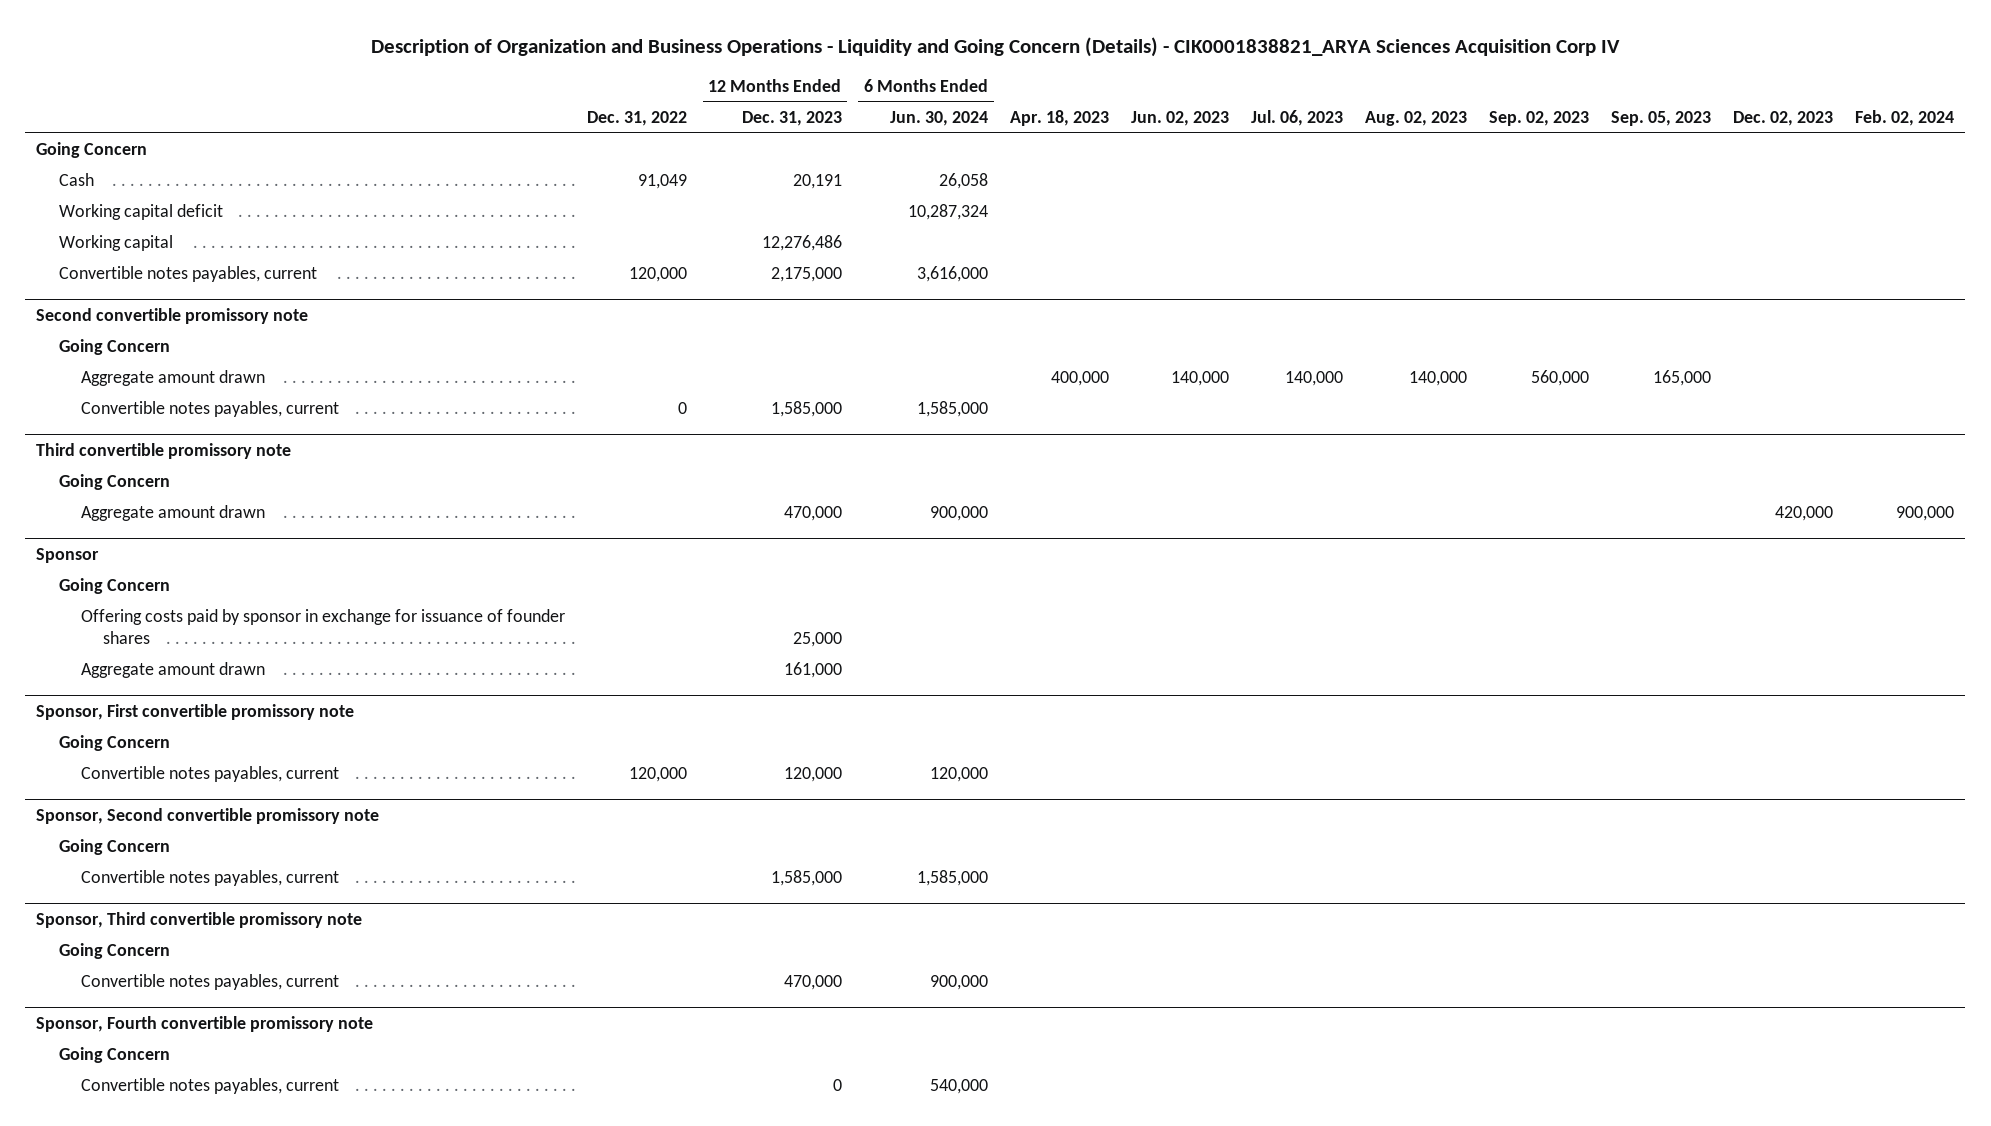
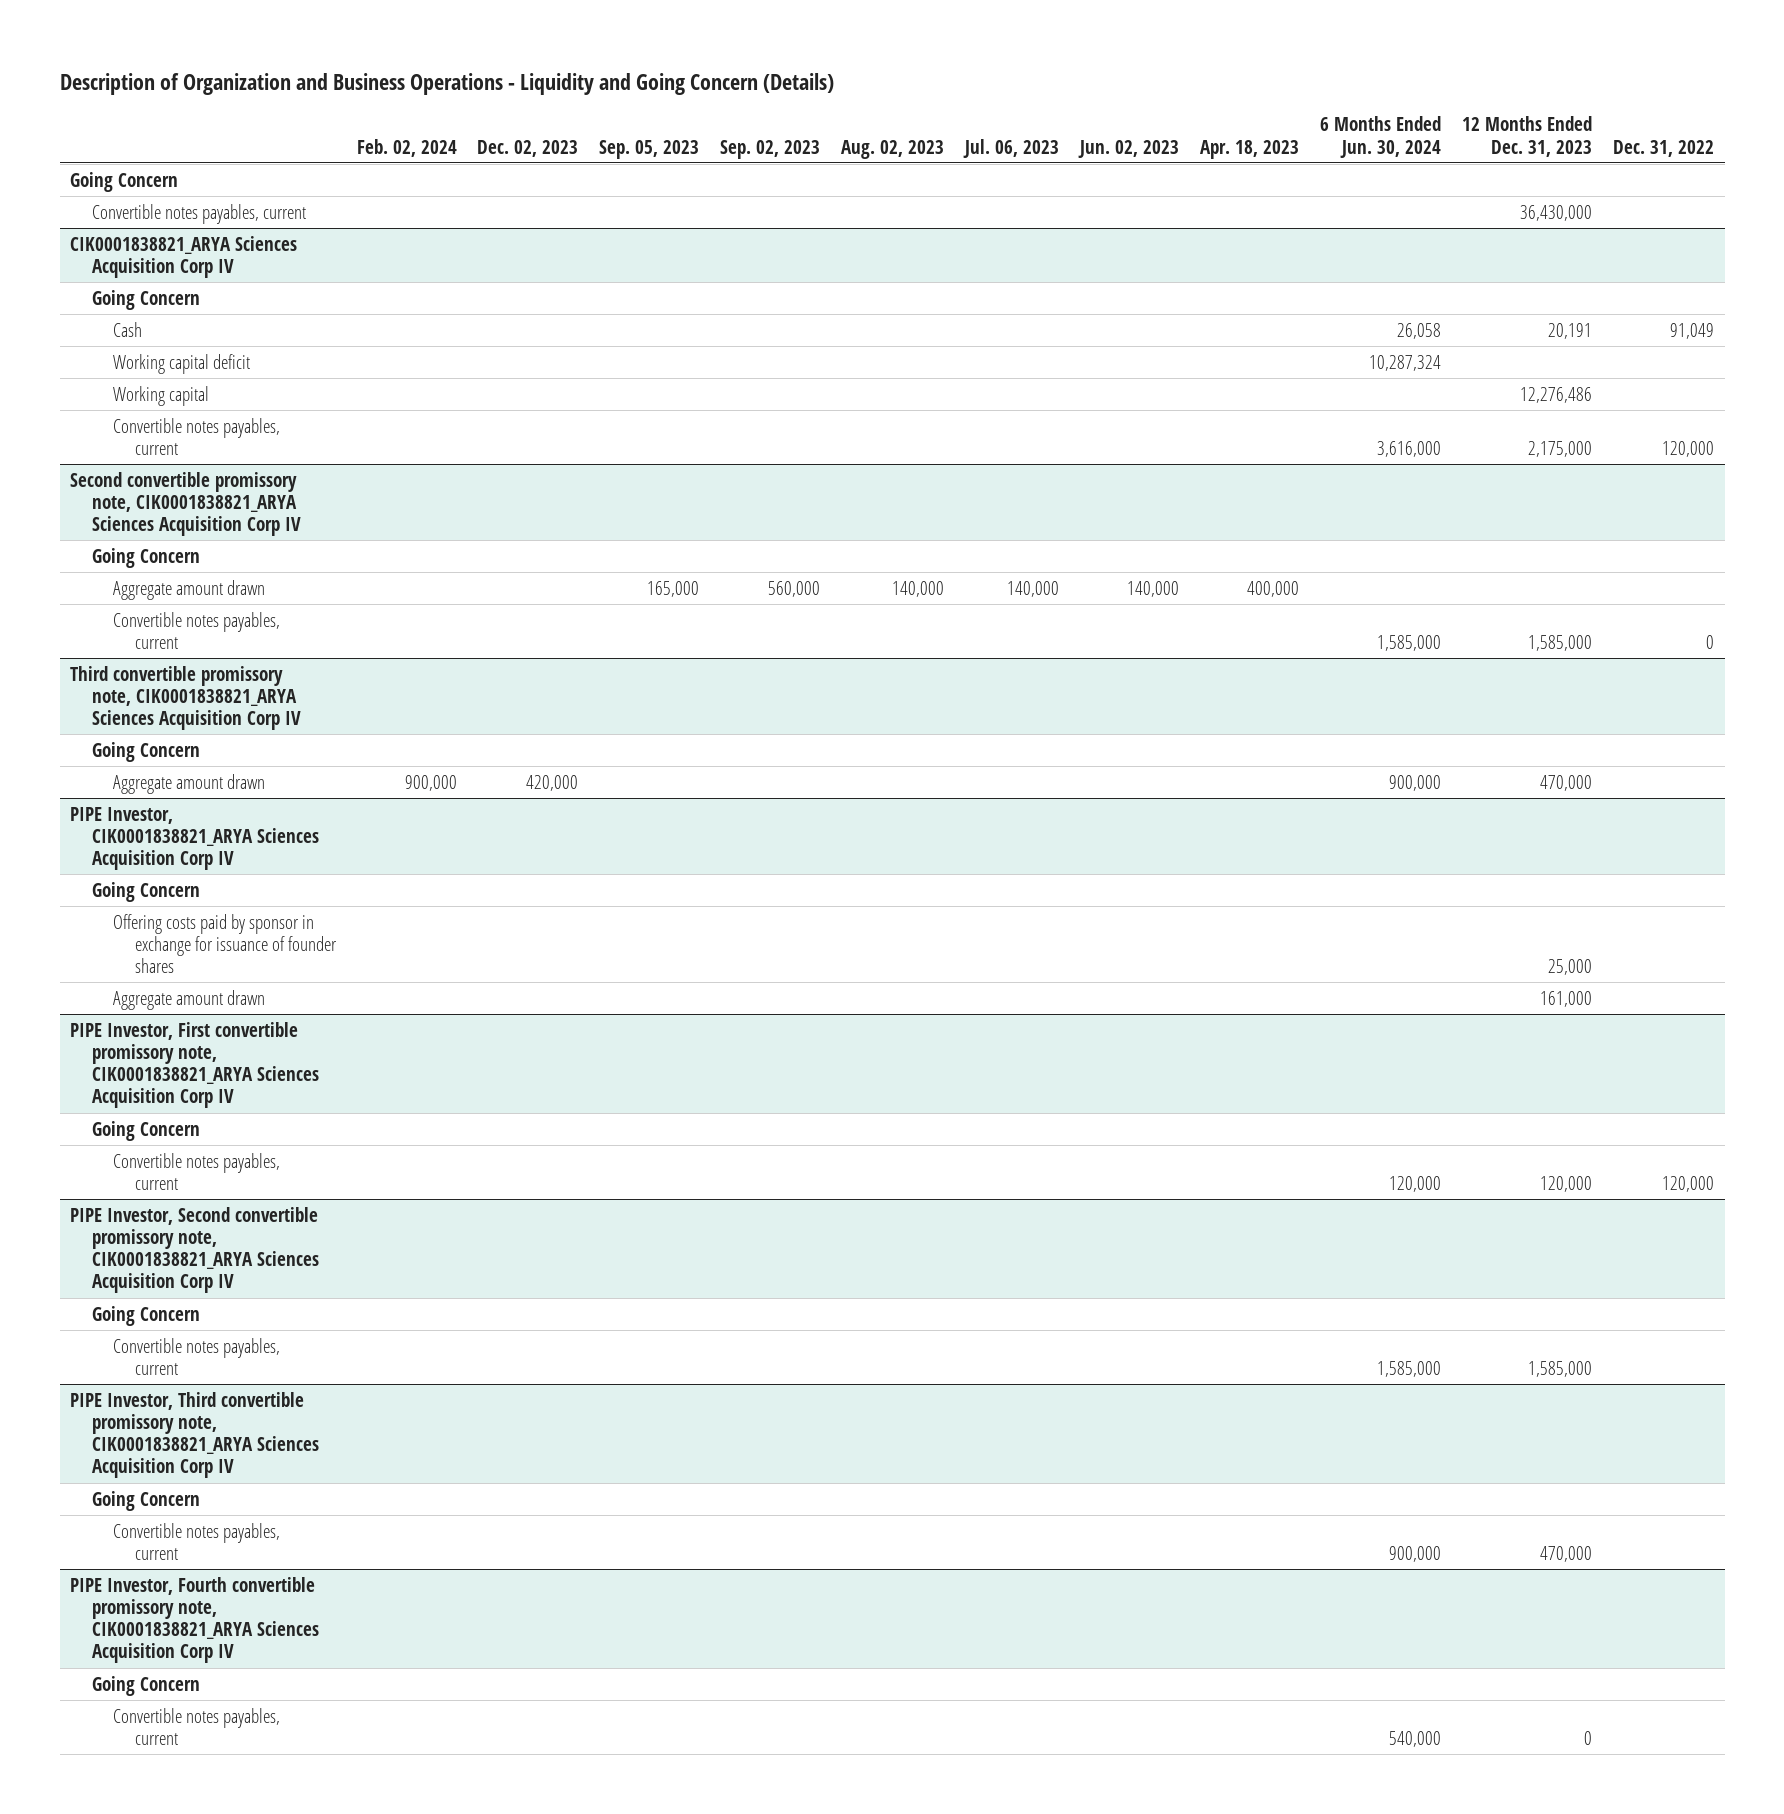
[371,37,1621,58] Description of Organization and Business Operations - Liquidity and Going Concern (Details) - CIK0001838821_ARYA Sciences Acquisition Corp IV -> [59,72,834,95] Description of Organization and Business Operations - Liquidity and Going Concern (Details)
none -> [91,203,306,224] Convertible notes payables, current
none -> [70,235,298,279] CIK0001838821_ARYA Sciences Acquisition Corp IV
none -> [91,289,200,310] Going Concern
[36,308,309,325] Second convertible promissory note -> none
none -> [70,471,301,537] Second convertible promissory note, CIK0001838821_ARYA Sciences Acquisition Corp IV
[36,443,292,460] Third convertible promissory note -> none
none -> [70,665,301,731] Third convertible promissory note, CIK0001838821_ARYA Sciences Acquisition Corp IV
[36,548,100,564] Sponsor -> none
none -> [70,806,319,871] PIPE Investor, CIK0001838821_ARYA Sciences Acquisition Corp IV
[36,704,355,721] Sponsor, First convertible promissory note -> none
none -> [70,1021,319,1109] PIPE Investor, First convertible promissory note, CIK0001838821_ARYA Sciences Acquisition Corp IV
[36,808,380,825] Sponsor, Second convertible promissory note -> none
none -> [70,1206,319,1294] PIPE Investor, Second convertible promissory note, CIK0001838821_ARYA Sciences Acquisition Corp IV
[36,912,363,929] Sponsor, Third convertible promissory note -> none
none -> [70,1391,319,1479] PIPE Investor, Third convertible promissory note, CIK0001838821_ARYA Sciences Acquisition Corp IV
[36,1016,374,1033] Sponsor, Fourth convertible promissory note -> none
none -> [70,1576,319,1664] PIPE Investor, Fourth convertible promissory note, CIK0001838821_ARYA Sciences Acquisition Corp IV

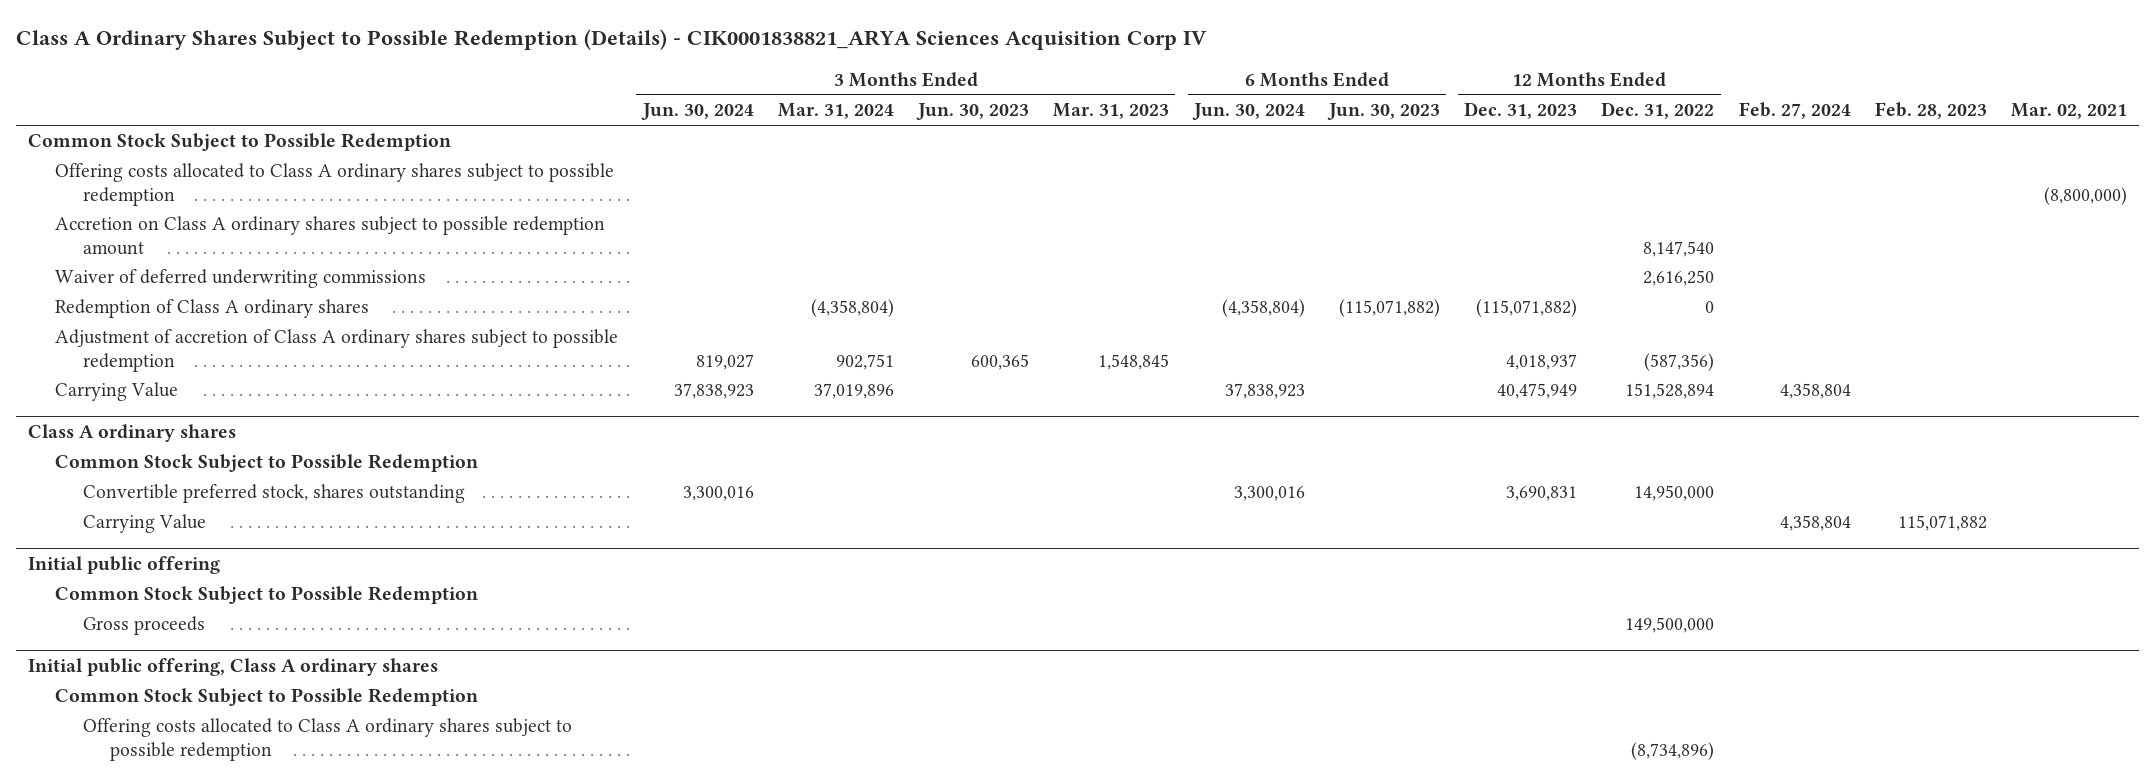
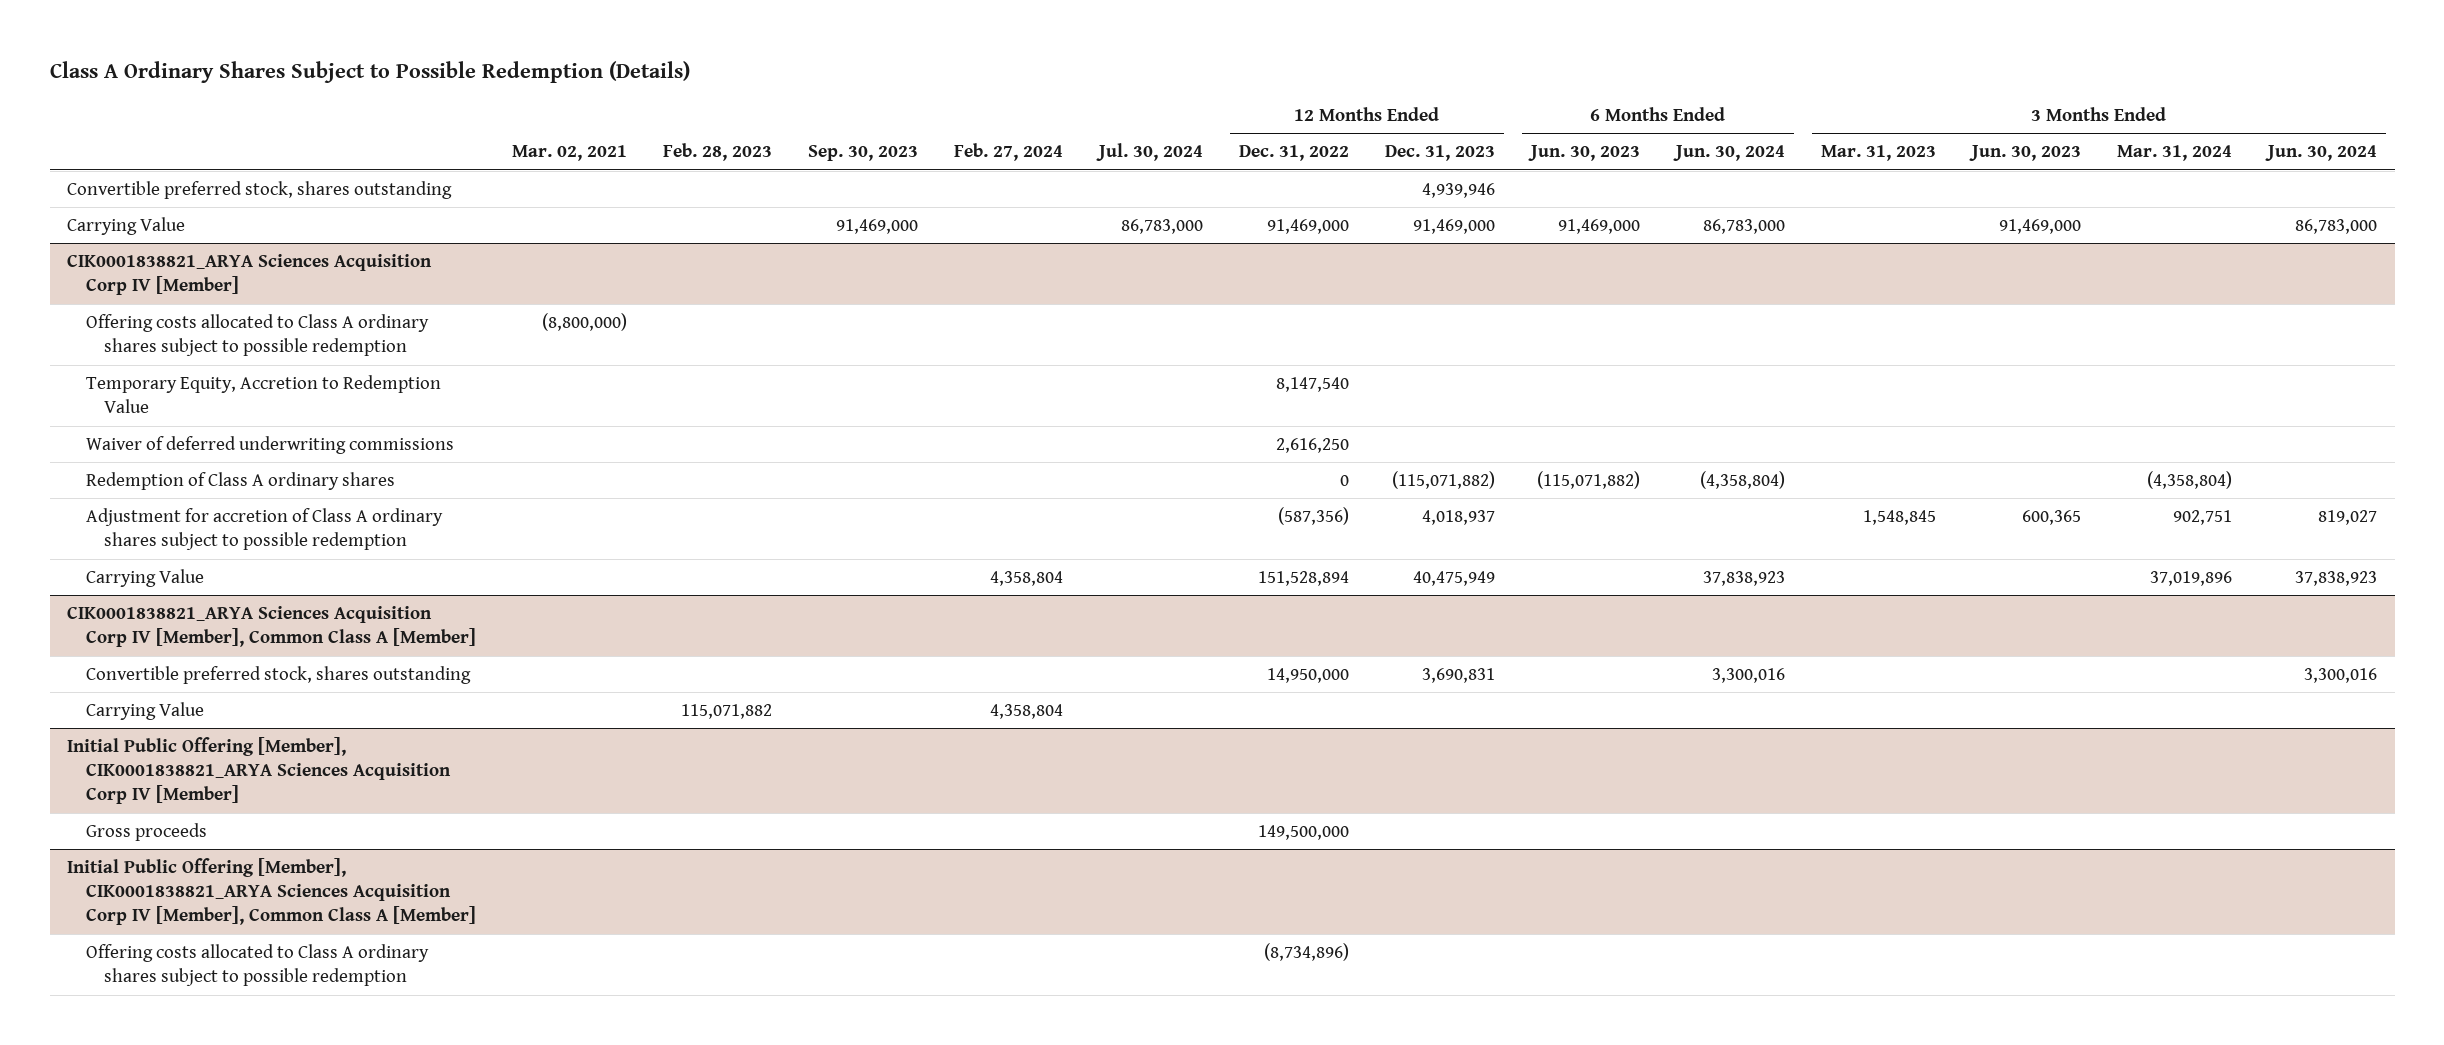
[15,29,1207,51] Class A Ordinary Shares Subject to Possible Redemption (Details) - CIK0001838821_ARYA Sciences Acquisition Corp IV -> [49,61,690,84] Class A Ordinary Shares Subject to Possible Redemption (Details)
none -> [807,145,918,162] Sep. 30, 2023
none -> [1095,143,1203,162] Jul. 30, 2024
[27,133,451,152] Common Stock Subject to Possible Redemption -> none
none -> [67,180,453,199] Convertible preferred stock, shares outstanding
none -> [67,216,186,235] Carrying Value
none -> [67,253,433,296] CIK0001838821_ARYA Sciences Acquisition Corp IV [Member]
[55,216,606,255] Accretion on Class A ordinary shares subject to possible redemption amount -> [85,374,441,414] Temporary Equity, Accretion to Redemption Value
[55,329,619,372] Adjustment of accretion of Class A ordinary shares subject to possible redemption -> [85,507,443,551] Adjustment for accretion of Class A ordinary shares subject to possible redemption
[27,423,236,442] Class A ordinary shares -> none
[55,454,479,473] Common Stock Subject to Possible Redemption -> none
none -> [67,605,476,648] CIK0001838821_ARYA Sciences Acquisition Corp IV [Member], Common Class A [Member]
[27,555,220,574] Initial public offering -> none
[55,586,479,605] Common Stock Subject to Possible Redemption -> none
none -> [67,736,451,805] Initial Public Offering [Member], CIK0001838821_ARYA Sciences Acquisition Corp IV [Member]
[27,657,438,676] Initial public offering, Class A ordinary shares -> none
[55,688,479,707] Common Stock Subject to Possible Redemption -> none
none -> [67,857,476,926] Initial Public Offering [Member], CIK0001838821_ARYA Sciences Acquisition Corp IV [Member], Common Class A [Member]

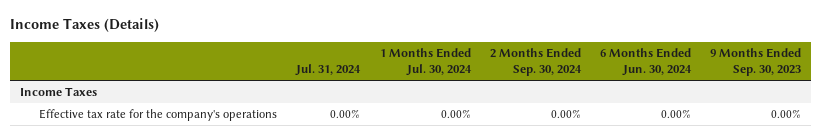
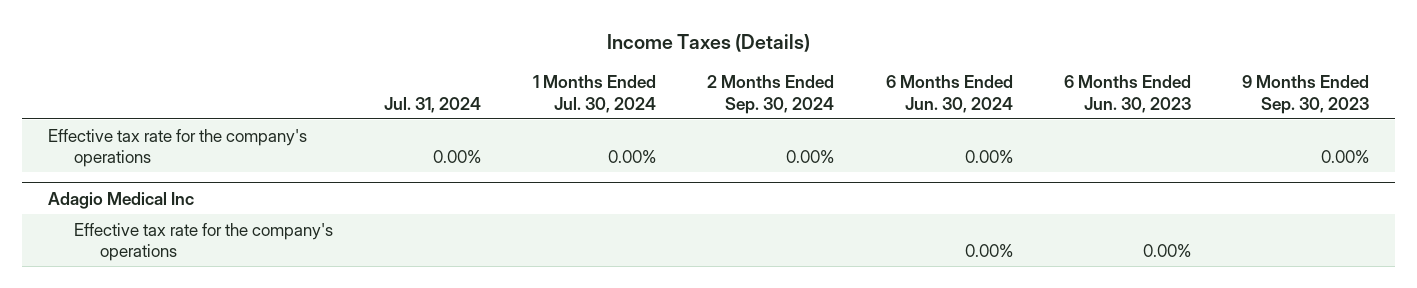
none -> [1064,74,1192,113] 6 Months Ended Jun. 30, 2023
[19,87,97,97] Income Taxes -> none
none -> [48,191,195,209] Adagio Medical Inc
none -> [74,222,334,262] Effective tax rate for the company's operations

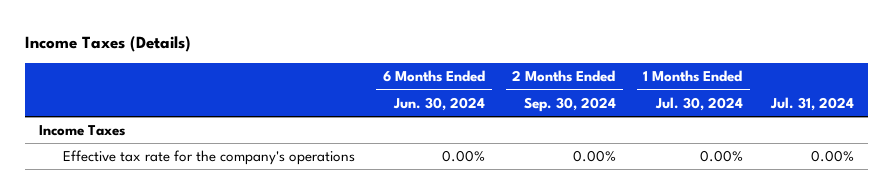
[1064,74,1192,113] 6 Months Ended Jun. 30, 2023 -> none
[1242,74,1370,114] 9 Months Ended Sep. 30, 2023 -> none
none -> [39,125,126,137] Income Taxes
[48,191,195,209] Adagio Medical Inc -> none
[74,222,334,262] Effective tax rate for the company's operations -> none

